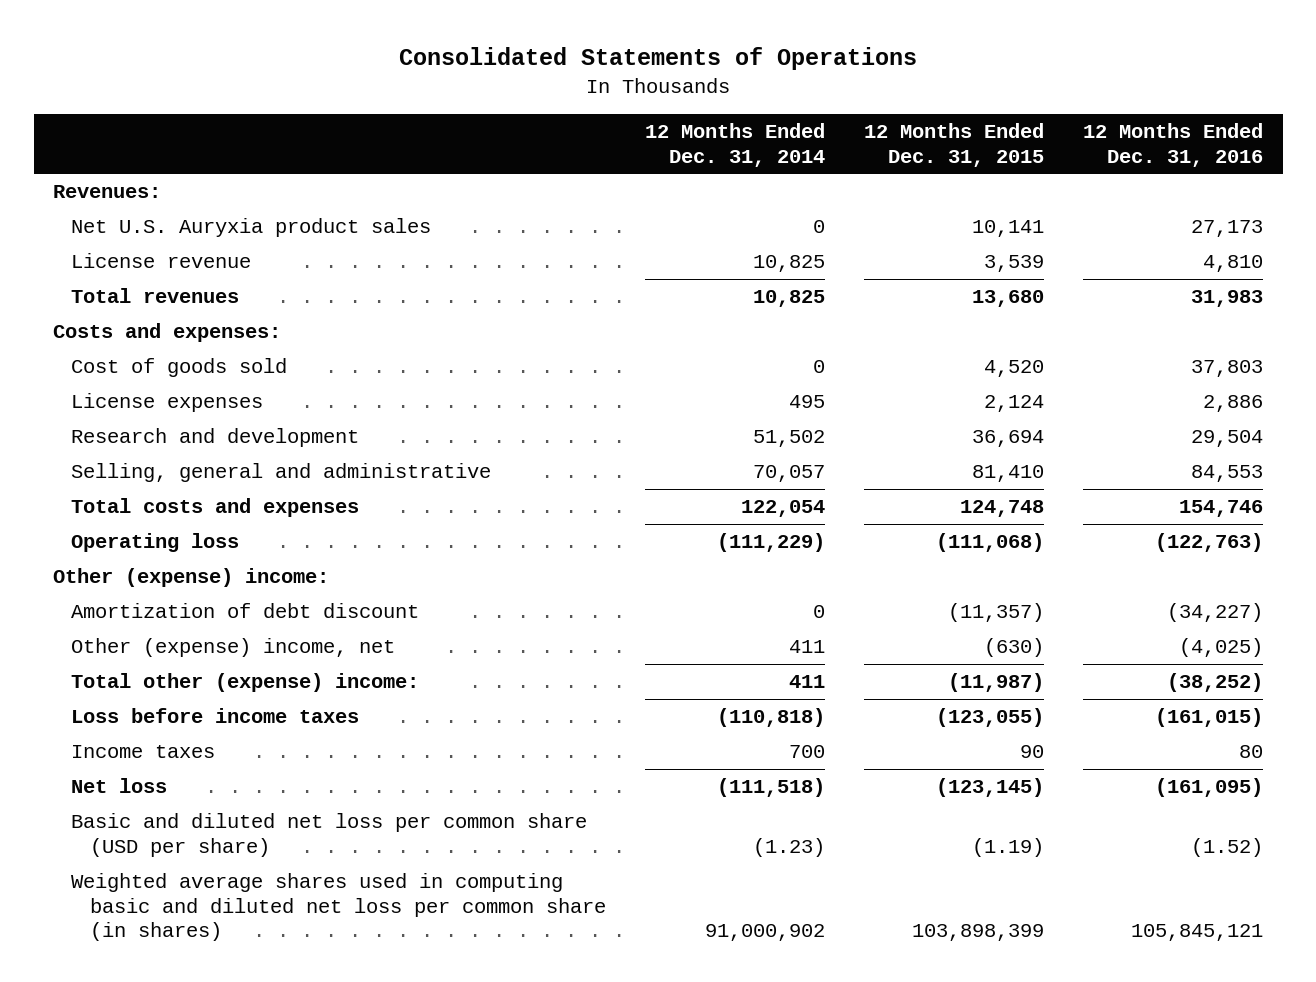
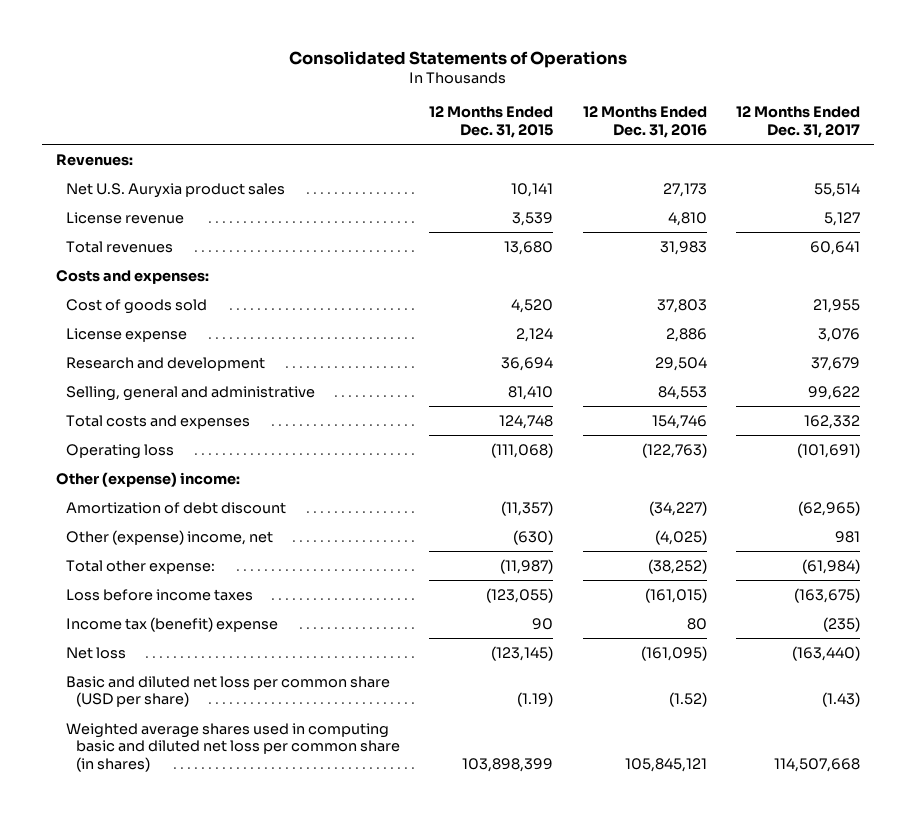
[644,123,825,167] 12 Months Ended Dec. 31, 2014 -> none
none -> [735,106,860,139] 12 Months Ended Dec. 31, 2017
[71,393,264,413] License expenses -> [66,327,188,342] License expense
[71,673,420,693] Total other (expense) income: -> [66,559,216,574] Total other expense:
[71,745,216,759] Income taxes -> [66,616,279,632] Income tax (benefit) expense

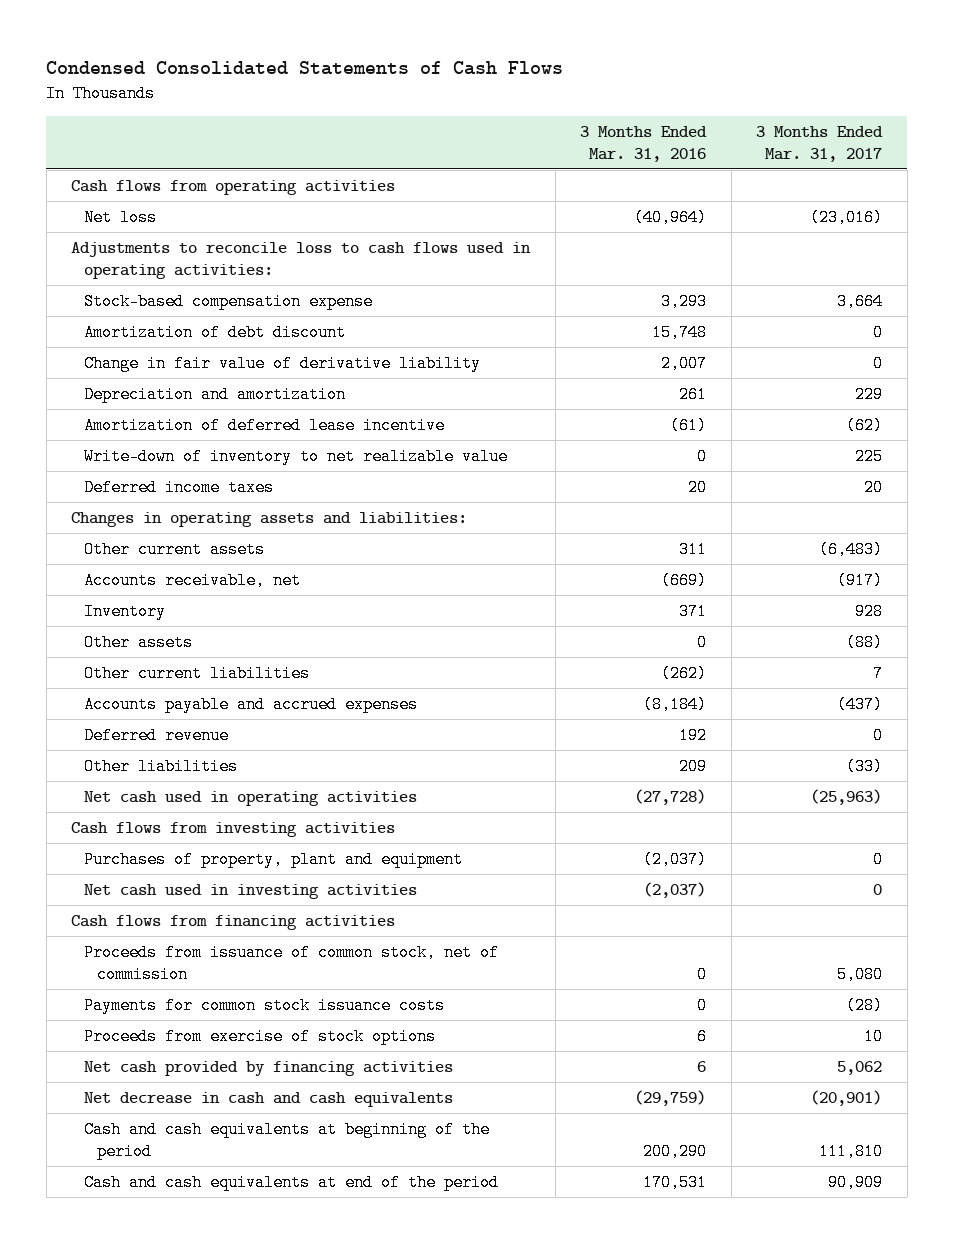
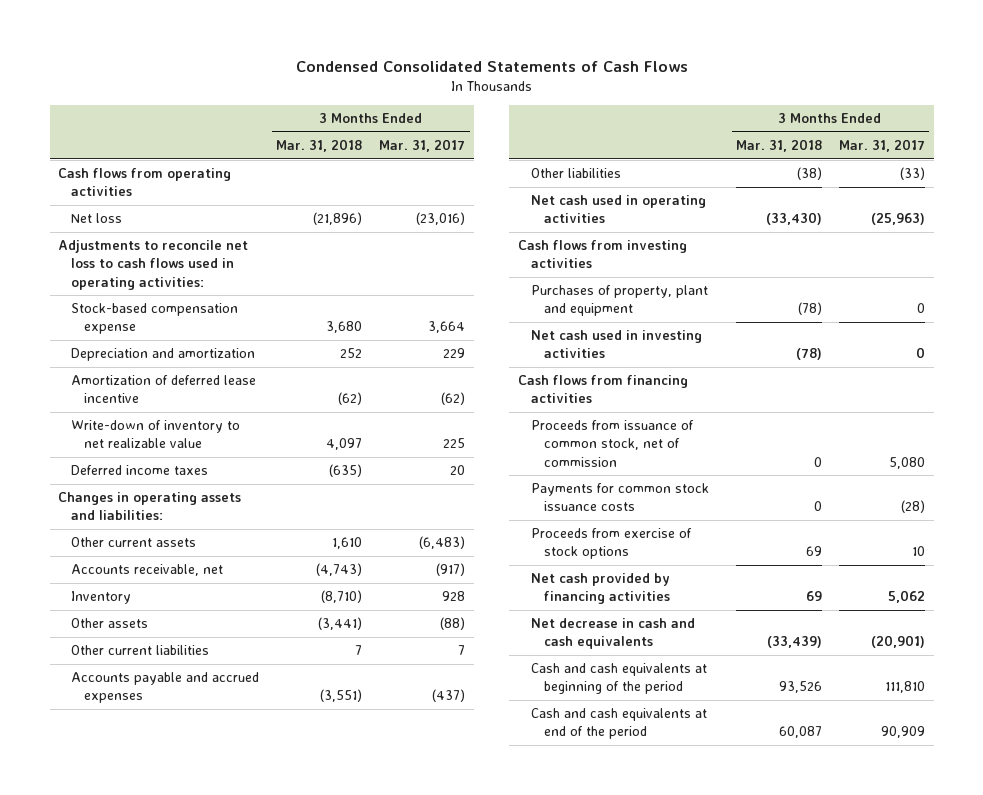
[580,126,708,163] 3 Months Ended Mar. 31, 2016 -> none
none -> [276,139,363,153] Mar. 31, 2018
[71,241,532,279] Adjustments to reconcile loss to cash flows used in operating activities: -> [58,240,249,290] Adjustments to reconcile net loss to cash flows used in operating activities:
[83,323,346,341] Amortization of debt discount -> none
[83,354,481,372] Change in fair value of derivative liability -> none
[83,726,229,744] Deferred revenue -> none

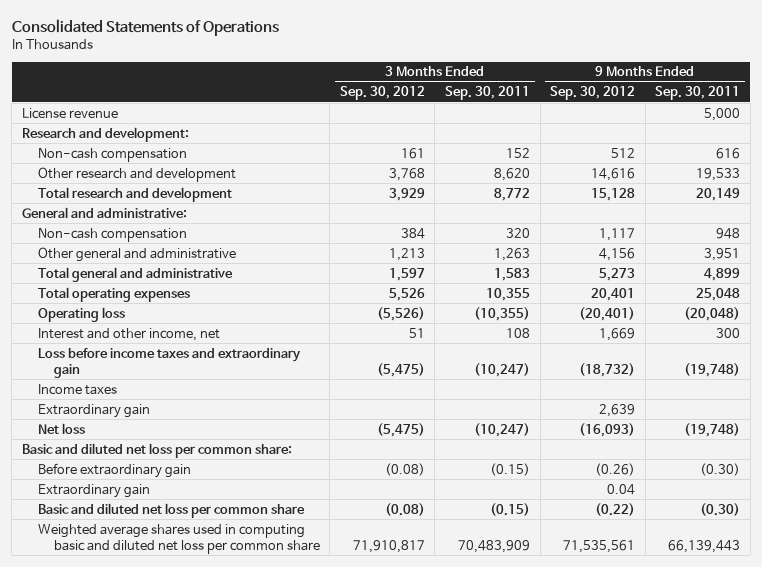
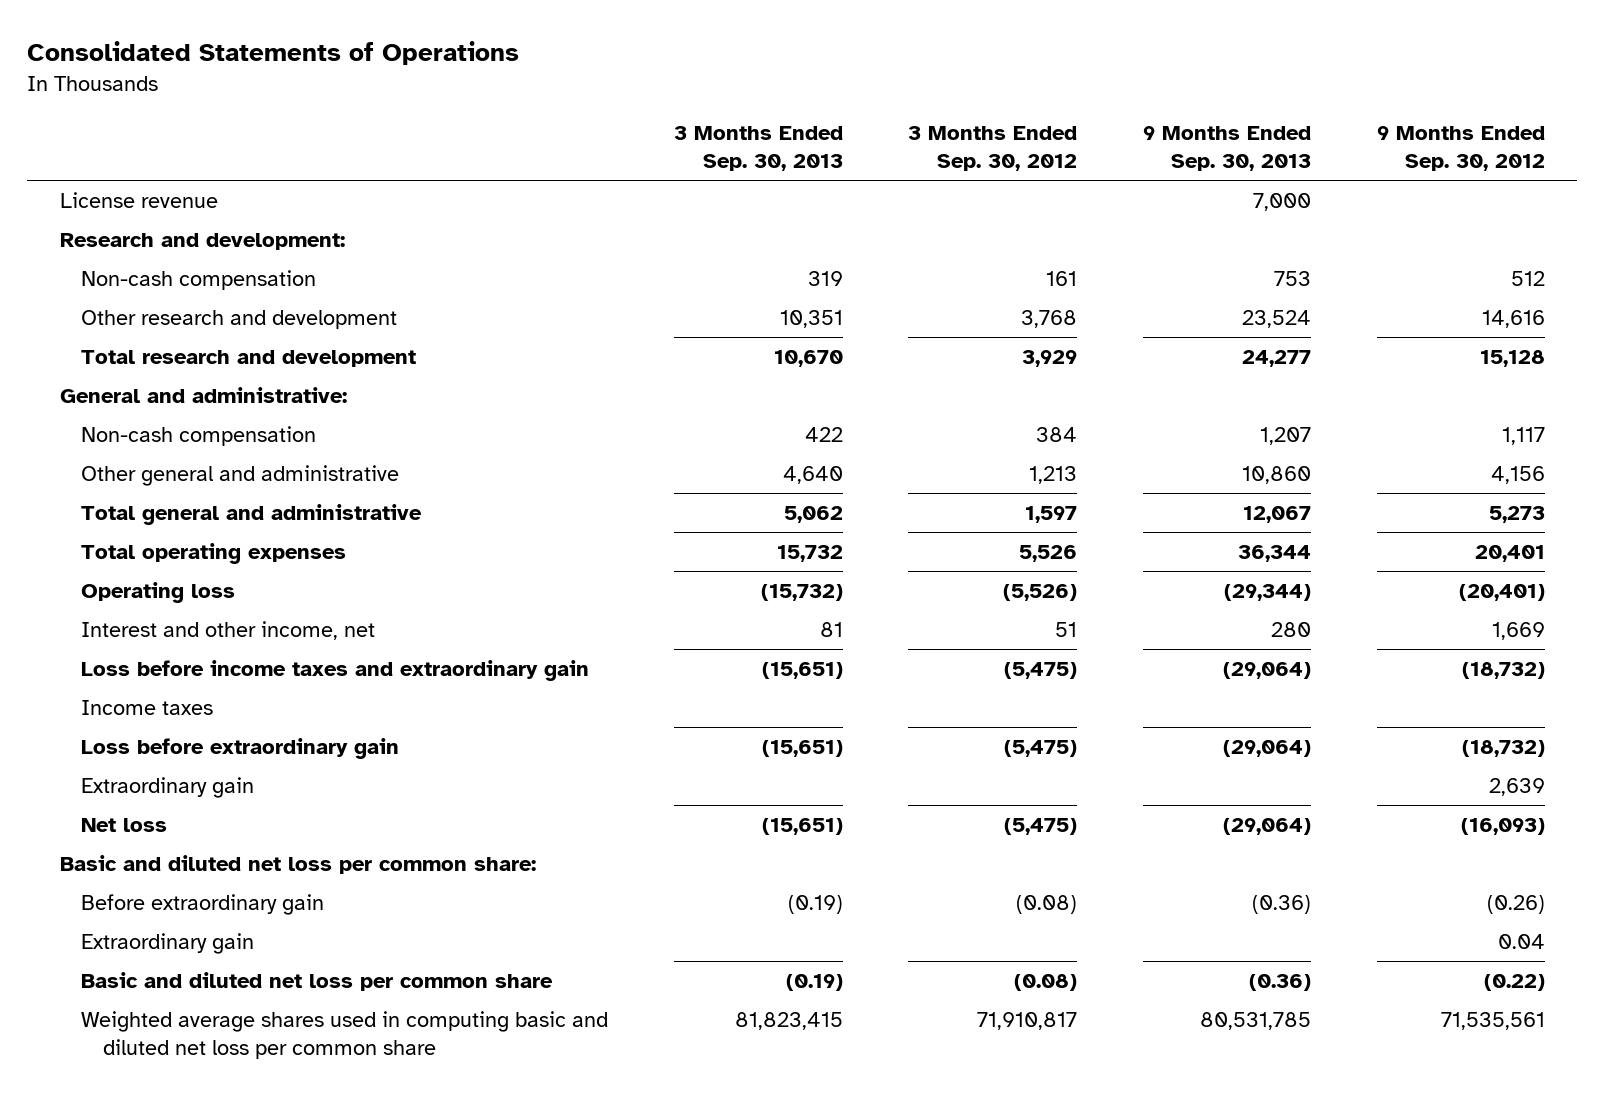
[444,86,530,101] Sep. 30, 2011 -> none
[655,86,741,101] Sep. 30, 2011 -> none
none -> [673,125,843,172] 3 Months Ended Sep. 30, 2013
none -> [1142,125,1311,172] 9 Months Ended Sep. 30, 2013
none -> [81,737,400,759] Loss before extraordinary gain

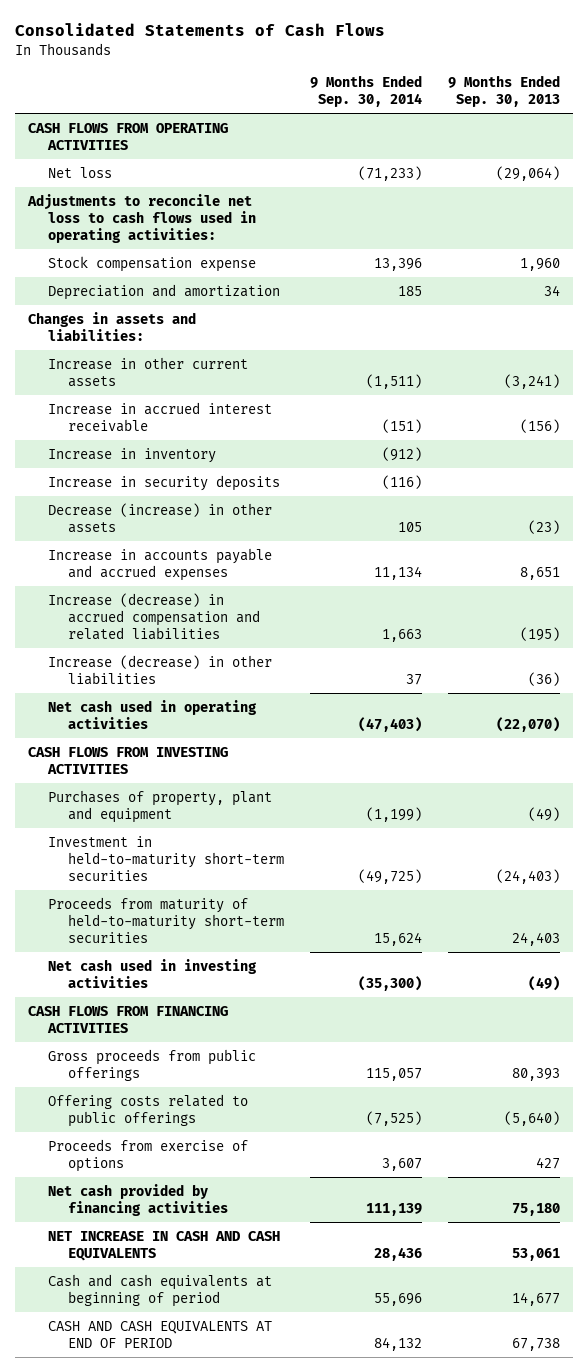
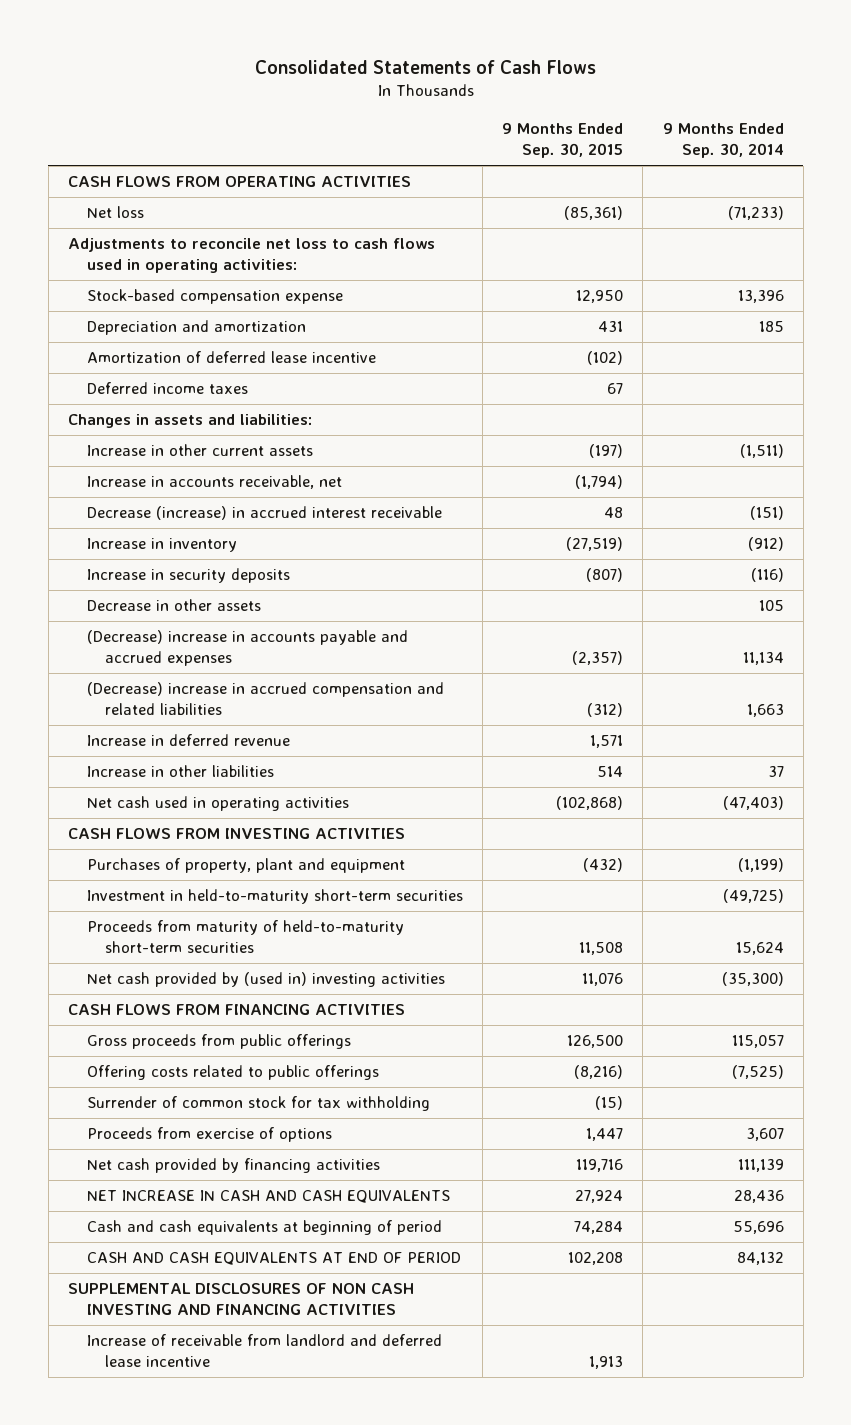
[447,74,560,108] 9 Months Ended Sep. 30, 2013 -> none
none -> [502,123,624,159] 9 Months Ended Sep. 30, 2015
[47,255,256,272] Stock compensation expense -> [86,289,343,305] Stock-based compensation expense
none -> [86,351,376,364] Amortization of deferred lease incentive
none -> [86,382,248,395] Deferred income taxes
none -> [86,475,342,490] Increase in accounts receivable, net
[47,401,272,432] Increase in accrued interest receivable -> [86,506,442,521] Decrease (increase) in accrued interest receivable
[47,502,272,533] Decrease (increase) in other assets -> [86,599,261,612] Decrease in other assets
[47,547,272,581] Increase in accounts payable and accrued expenses -> [86,630,408,667] (Decrease) increase in accounts payable and accrued expenses
[47,592,260,640] Increase (decrease) in accrued compensation and related liabilities -> [86,682,444,716] (Decrease) increase in accrued compensation and related liabilities
none -> [86,734,290,747] Increase in deferred revenue
[47,654,272,685] Increase (decrease) in other liabilities -> [86,765,274,778] Increase in other liabilities
[47,958,257,988] Net cash used in investing activities -> [86,972,445,988] Net cash provided by (used in) investing activities
none -> [86,1096,430,1112] Surrender of common stock for tax withholding
none -> [67,1283,414,1316] SUPPLEMENTAL DISCLOSURES OF NON CASH INVESTING AND FINANCING ACTIVITIES
none -> [86,1334,442,1368] Increase of receivable from landlord and deferred lease incentive

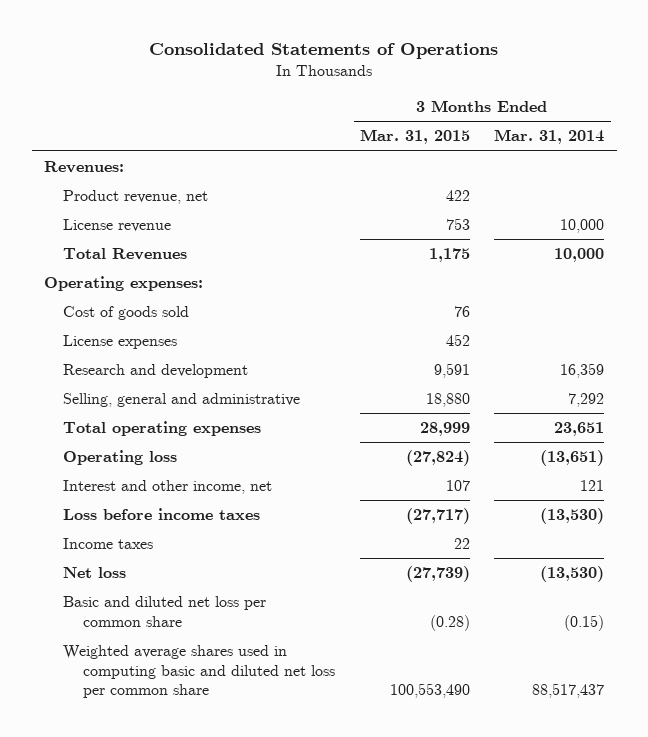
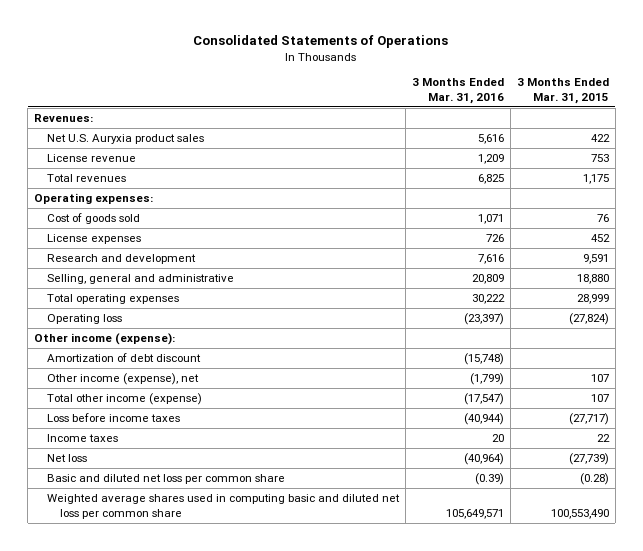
[494,129,605,145] Mar. 31, 2014 -> none
none -> [411,78,504,104] 3 Months Ended Mar. 31, 2016
[63,190,209,205] Product revenue, net -> [47,134,205,145] Net U.S. Auryxia product sales
[63,248,188,261] Total Revenues -> [47,174,127,183] Total revenues
none -> [33,333,175,346] Other income (expense):
none -> [47,353,202,363] Amortization of debt discount
[63,480,273,495] Interest and other income, net -> [47,373,200,386] Other income (expense), net
none -> [47,393,203,406] Total other income (expense)

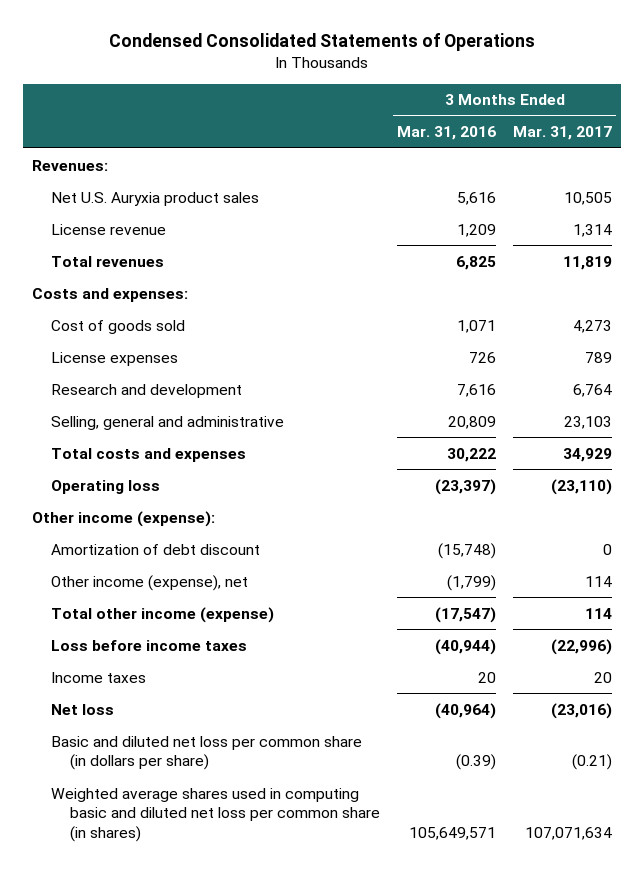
[193,35,449,49] Consolidated Statements of Operations -> [109,33,536,52] Condensed Consolidated Statements of Operations
[516,78,609,104] 3 Months Ended Mar. 31, 2015 -> none
none -> [513,126,613,141] Mar. 31, 2017
[33,193,153,205] Operating expenses: -> [31,287,188,302] Costs and expenses:
[47,294,180,305] Total operating expenses -> [51,447,247,462] Total costs and expenses
[47,474,286,485] Basic and diluted net loss per common share -> [51,735,363,771] Basic and diluted net loss per common share (in dollars per share)
[47,494,401,519] Weighted average shares used in computing basic and diluted net loss per common share -> [51,787,381,843] Weighted average shares used in computing basic and diluted net loss per common share (in shares)

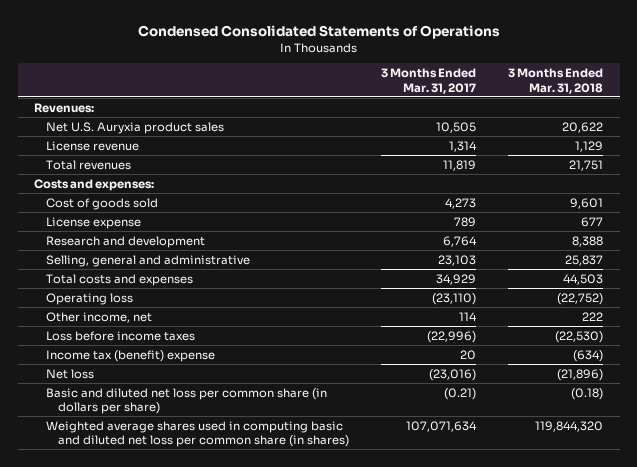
[397,126,497,141] Mar. 31, 2016 -> none
none -> [508,68,604,94] 3 Months Ended Mar. 31, 2018
[51,351,179,366] License expenses -> [45,216,141,229] License expense
[31,510,215,527] Other income (expense): -> none
[51,543,261,555] Amortization of debt discount -> none
[51,606,275,623] Total other income (expense) -> none
[51,574,249,591] Other income (expense), net -> [45,311,152,323] Other income, net
[51,671,147,683] Income taxes -> [45,349,215,362] Income tax (benefit) expense

